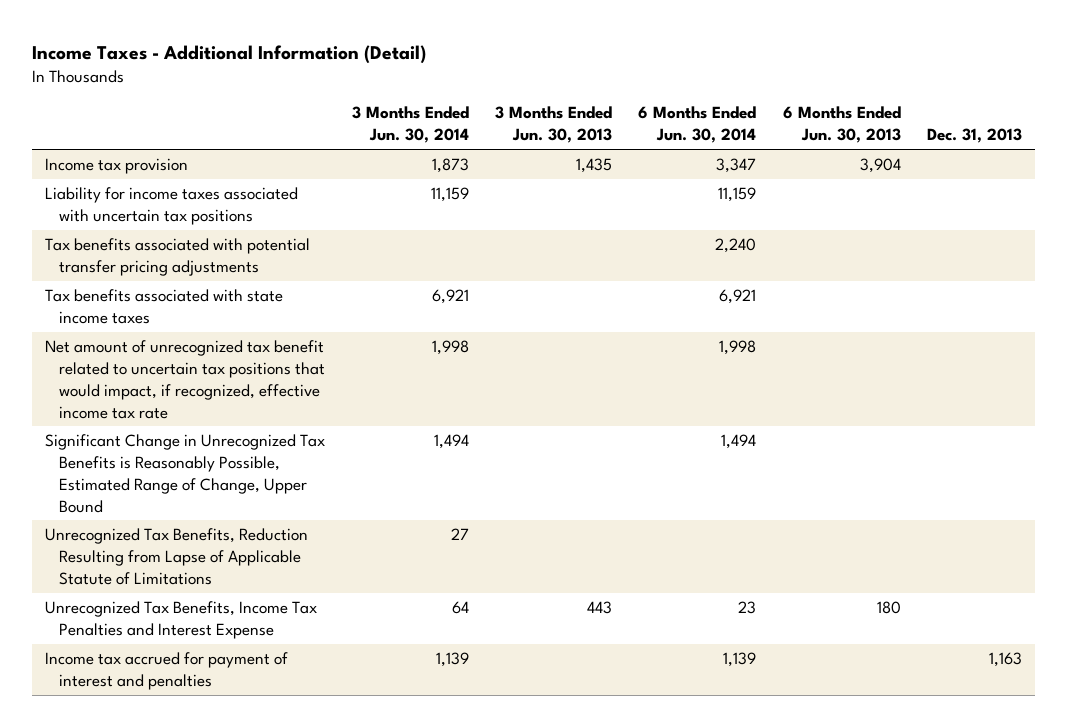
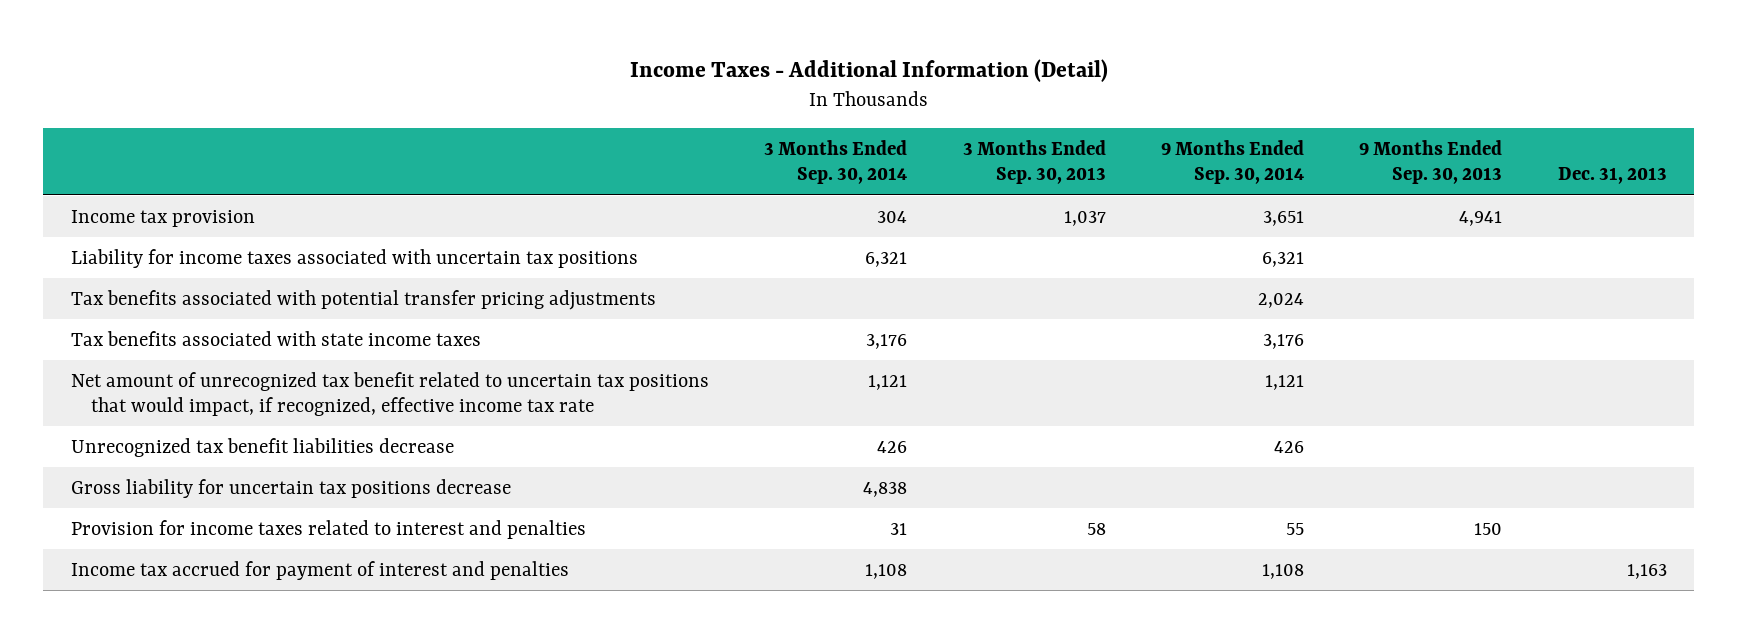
[351,106,469,144] 3 Months Ended Jun. 30, 2014 -> none
[495,106,613,144] 3 Months Ended Jun. 30, 2013 -> none
[638,106,757,144] 6 Months Ended Jun. 30, 2014 -> none
[782,106,901,144] 6 Months Ended Jun. 30, 2013 -> none
none -> [764,139,908,185] 3 Months Ended Sep. 30, 2014
none -> [962,139,1106,185] 3 Months Ended Sep. 30, 2013
none -> [1161,139,1305,185] 9 Months Ended Sep. 30, 2014
none -> [1359,139,1503,185] 9 Months Ended Sep. 30, 2013
[45,433,326,513] Significant Change in Unrecognized Tax Benefits is Reasonably Possible, Estimated Range of Change, Upper Bound -> [70,437,454,457] Unrecognized tax benefit liabilities decrease
[45,527,309,585] Unrecognized Tax Benefits, Reduction Resulting from Lapse of Applicable Statute of Limitations -> [70,478,511,498] Gross liability for uncertain tax positions decrease
[45,600,318,639] Unrecognized Tax Benefits, Income Tax Penalties and Interest Expense -> [70,519,586,539] Provision for income taxes related to interest and penalties

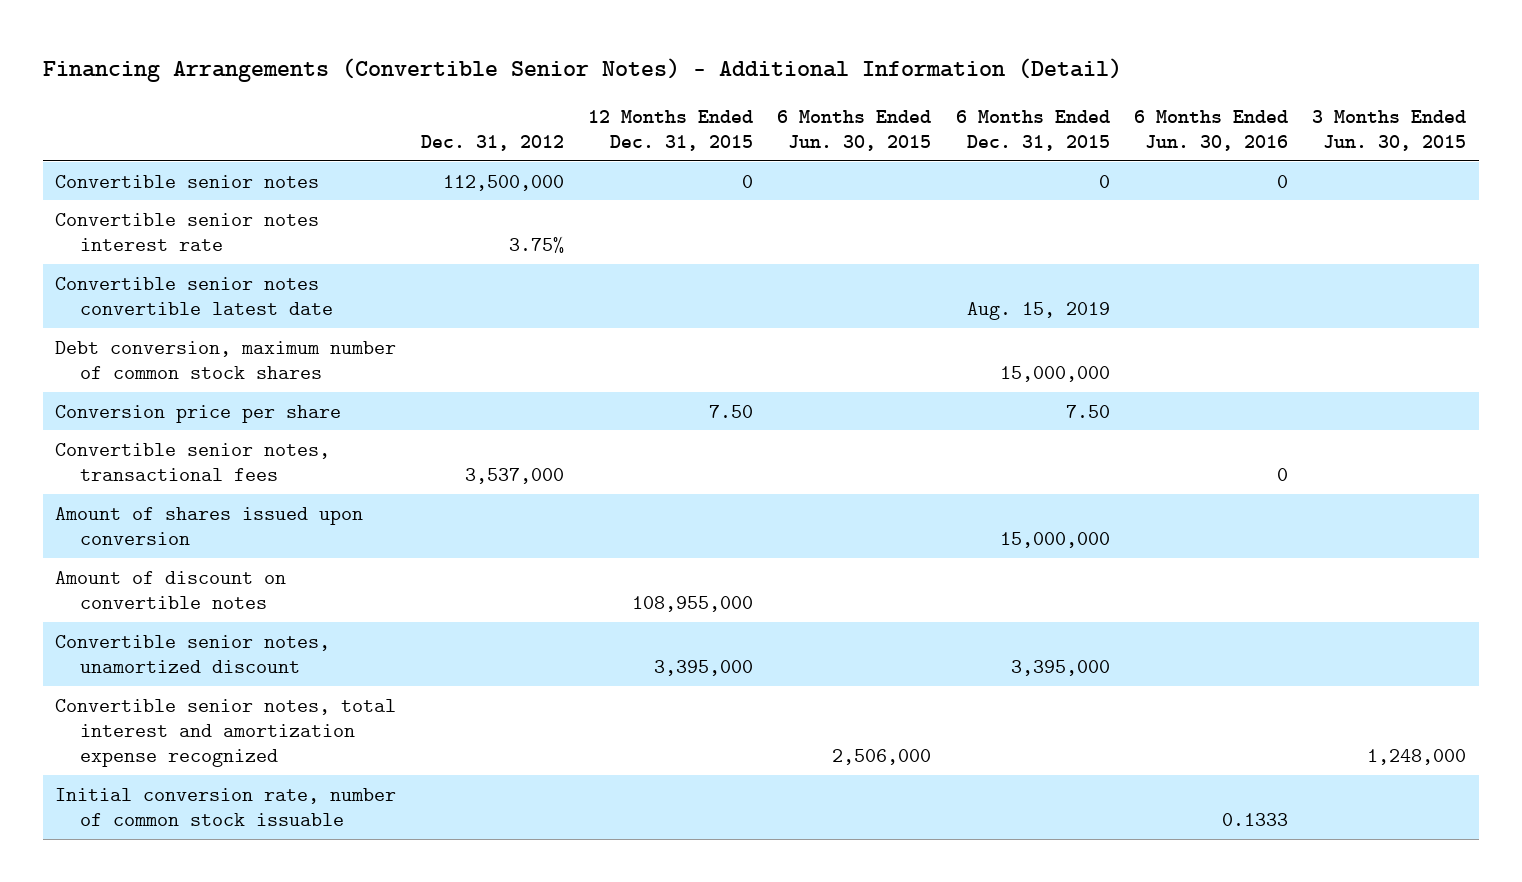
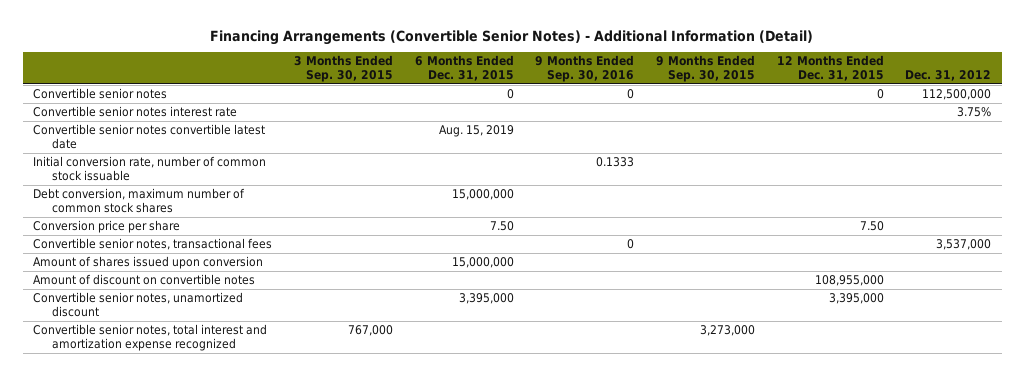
[777,109,932,152] 6 Months Ended Jun. 30, 2015 -> none
[1134,109,1289,152] 6 Months Ended Jun. 30, 2016 -> none
[1312,109,1467,152] 3 Months Ended Jun. 30, 2015 -> none
none -> [294,55,394,82] 3 Months Ended Sep. 30, 2015
none -> [535,55,635,82] 9 Months Ended Sep. 30, 2016
none -> [656,55,756,82] 9 Months Ended Sep. 30, 2015
[55,787,397,826] Initial conversion rate, number of common stock issuable -> [33,156,267,181] Initial conversion rate, number of common stock issuable

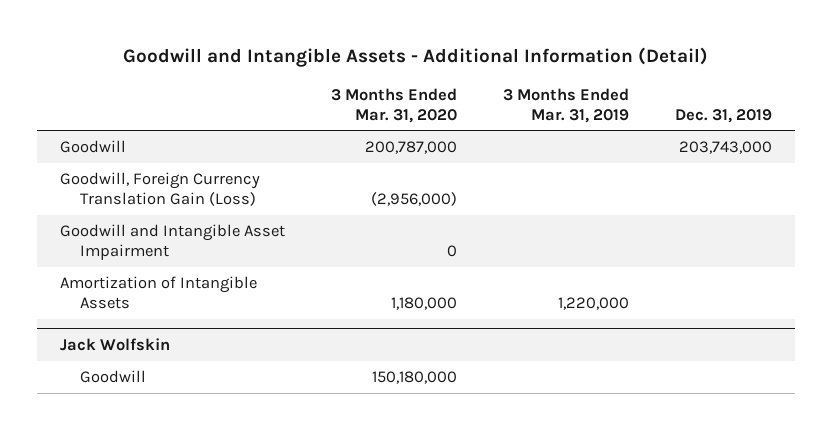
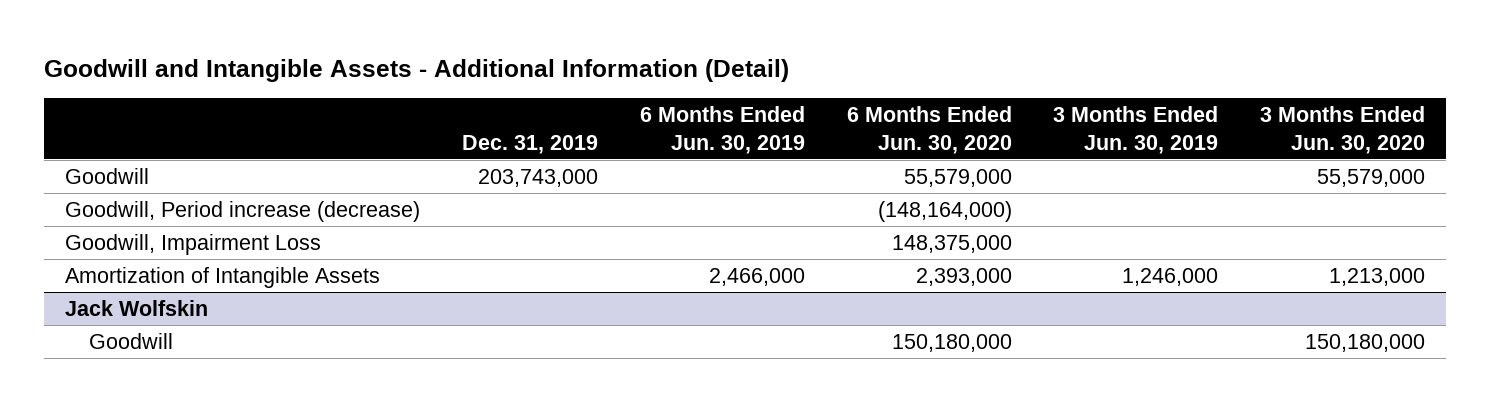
[330,87,457,123] 3 Months Ended Mar. 31, 2020 -> none
[502,87,629,123] 3 Months Ended Mar. 31, 2019 -> none
none -> [639,106,805,154] 6 Months Ended Jun. 30, 2019
none -> [846,106,1012,154] 6 Months Ended Jun. 30, 2020
none -> [1053,106,1219,154] 3 Months Ended Jun. 30, 2019
none -> [1260,106,1426,154] 3 Months Ended Jun. 30, 2020
[59,224,285,260] Goodwill and Intangible Asset Impairment -> none
[59,172,260,206] Goodwill, Foreign Currency Translation Gain (Loss) -> [64,200,420,222] Goodwill, Period increase (decrease)
none -> [64,233,321,255] Goodwill, Impairment Loss

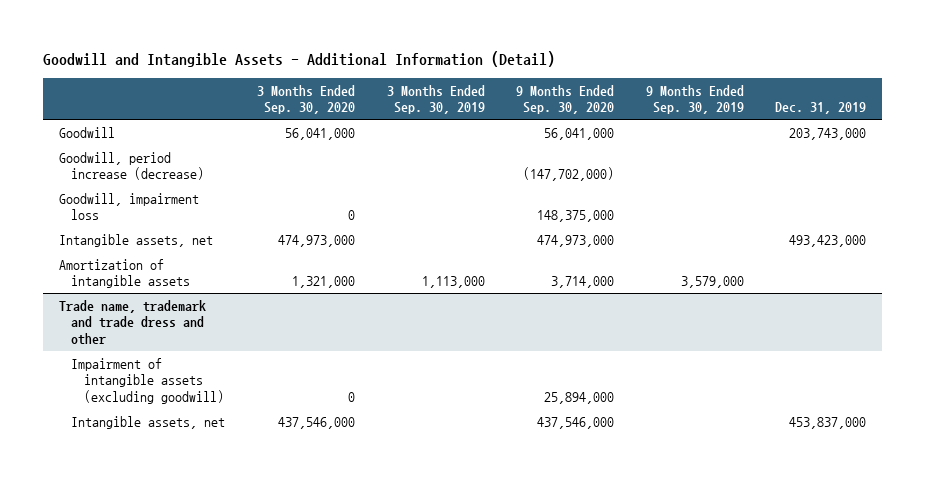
[639,106,805,154] 6 Months Ended Jun. 30, 2019 -> none
[846,106,1012,154] 6 Months Ended Jun. 30, 2020 -> none
[1053,106,1219,154] 3 Months Ended Jun. 30, 2019 -> none
[1260,106,1426,154] 3 Months Ended Jun. 30, 2020 -> none
none -> [256,84,355,115] 3 Months Ended Sep. 30, 2020
none -> [386,84,485,115] 3 Months Ended Sep. 30, 2019
none -> [516,84,615,115] 9 Months Ended Sep. 30, 2020
none -> [645,84,744,115] 9 Months Ended Sep. 30, 2019
[64,299,208,316] Jack Wolfskin -> none
[88,332,173,349] Goodwill -> none
[64,200,420,222] Goodwill, Period increase (decrease) -> [58,151,205,181] Goodwill, period increase (decrease)
[64,233,321,255] Goodwill, Impairment Loss -> [58,192,199,221] Goodwill, impairment loss
none -> [58,233,213,247] Intangible assets, net
[64,266,380,288] Amortization of Intangible Assets -> [58,258,191,289] Amortization of intangible assets
none -> [58,299,206,345] Trade name, trademark and trade dress and other
none -> [71,357,224,404] Impairment of intangible assets (excluding goodwill)
none -> [71,415,226,429] Intangible assets, net

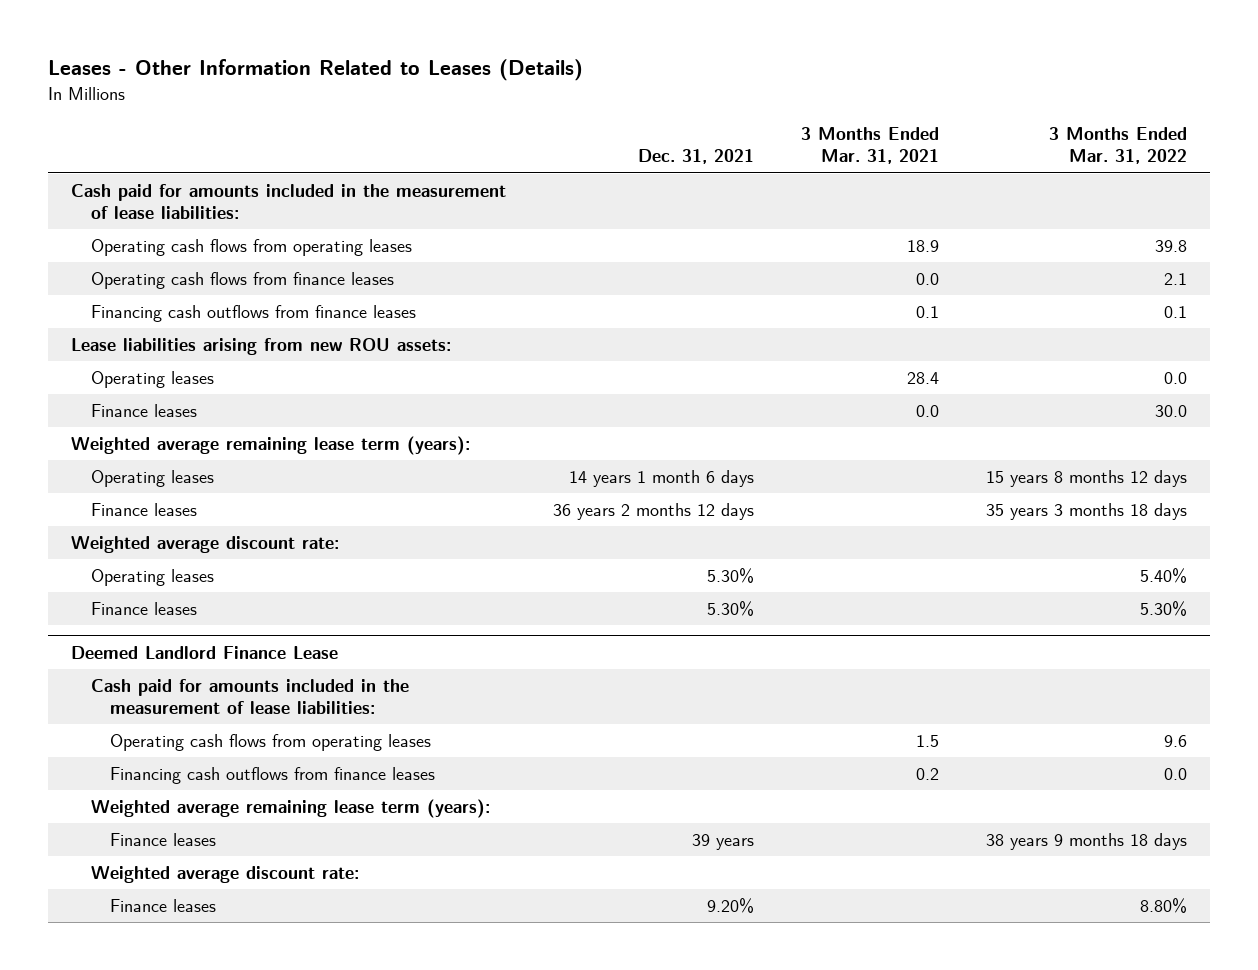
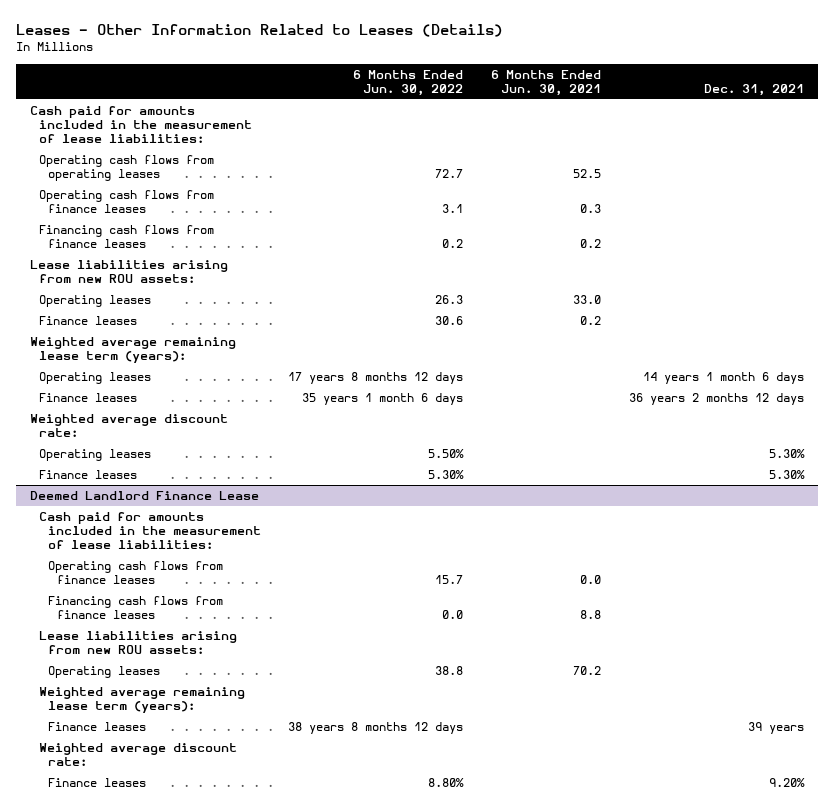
[800,127,939,165] 3 Months Ended Mar. 31, 2021 -> none
[1048,127,1187,165] 3 Months Ended Mar. 31, 2022 -> none
none -> [353,69,464,96] 6 Months Ended Jun. 30, 2022
none -> [490,69,601,96] 6 Months Ended Jun. 30, 2021
[90,304,416,322] Financing cash outflows from finance leases -> [38,225,214,249] Financing cash flows from finance leases
[110,733,432,751] Operating cash flows from operating leases -> [47,561,223,585] Operating cash flows from finance leases
[110,766,436,784] Financing cash outflows from finance leases -> [47,596,223,620] Financing cash flows from finance leases
none -> [38,631,237,655] Lease liabilities arising from new ROU assets:
none -> [47,666,160,679] Operating leases

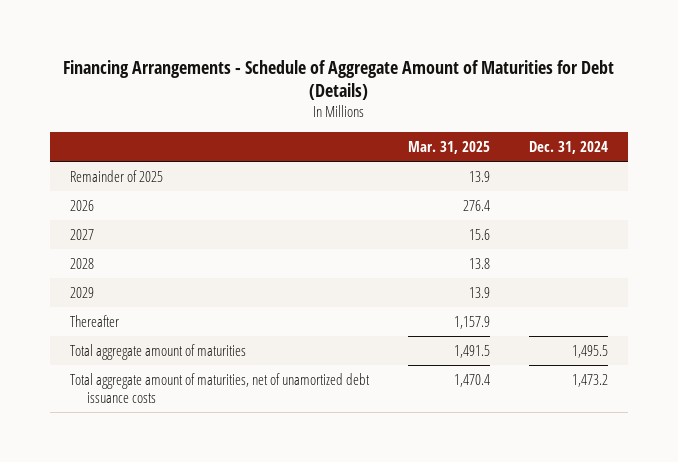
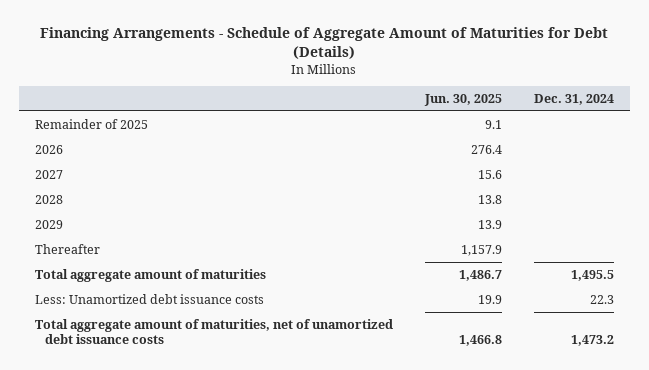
[407,141,490,155] Mar. 31, 2025 -> none
none -> [423,93,502,106] Jun. 30, 2025
none -> [34,293,264,304] Less: Unamortized debt issuance costs

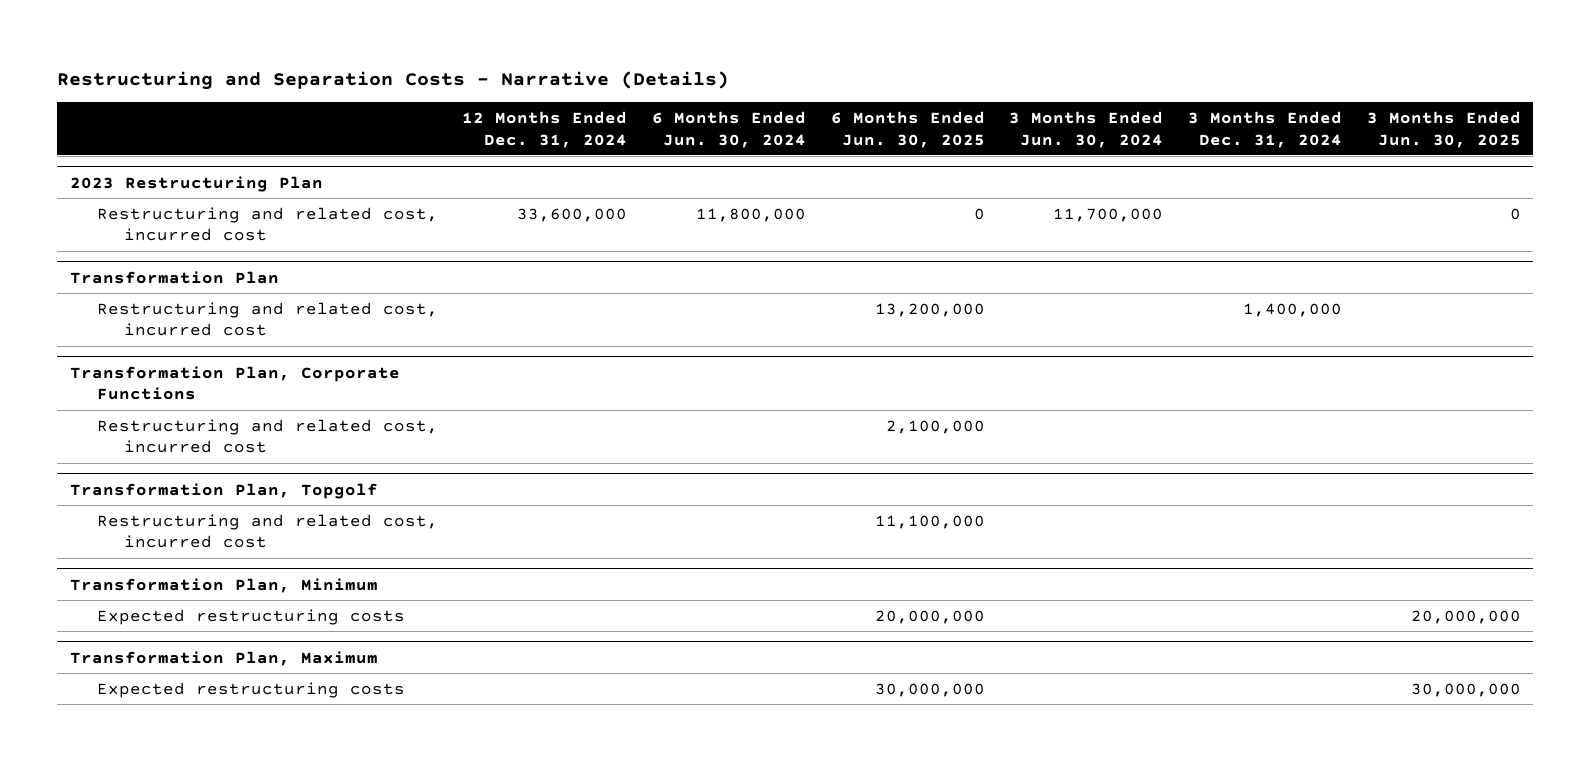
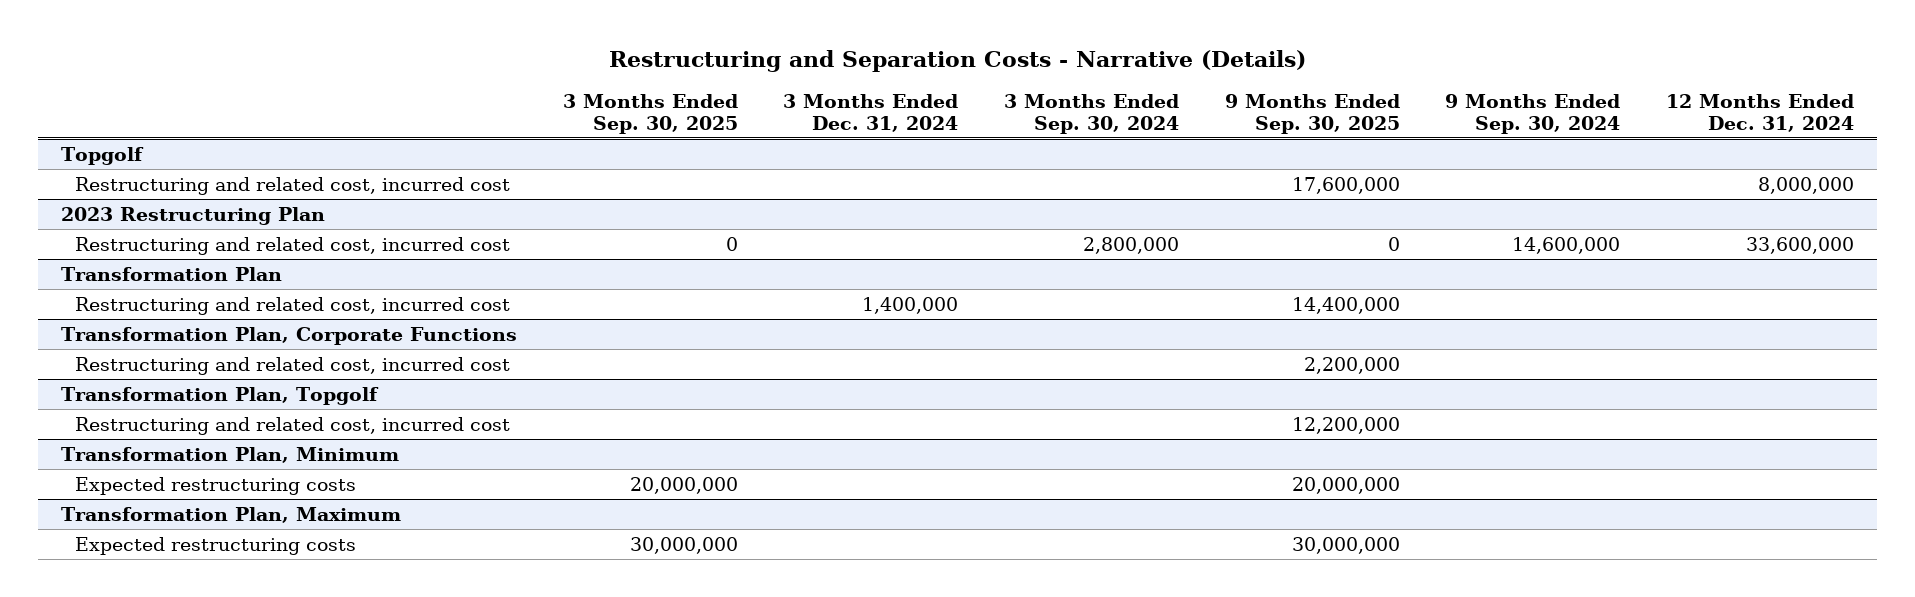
[651,110,806,148] 6 Months Ended Jun. 30, 2024 -> none
[830,110,985,148] 6 Months Ended Jun. 30, 2025 -> none
[1009,110,1164,148] 3 Months Ended Jun. 30, 2024 -> none
[1366,110,1521,148] 3 Months Ended Jun. 30, 2025 -> none
none -> [562,93,738,134] 3 Months Ended Sep. 30, 2025
none -> [1004,93,1180,134] 3 Months Ended Sep. 30, 2024
none -> [1224,93,1400,134] 9 Months Ended Sep. 30, 2025
none -> [1445,93,1621,134] 9 Months Ended Sep. 30, 2024
none -> [61,146,145,165] Topgolf
none -> [74,176,510,195] Restructuring and related cost, incurred cost

